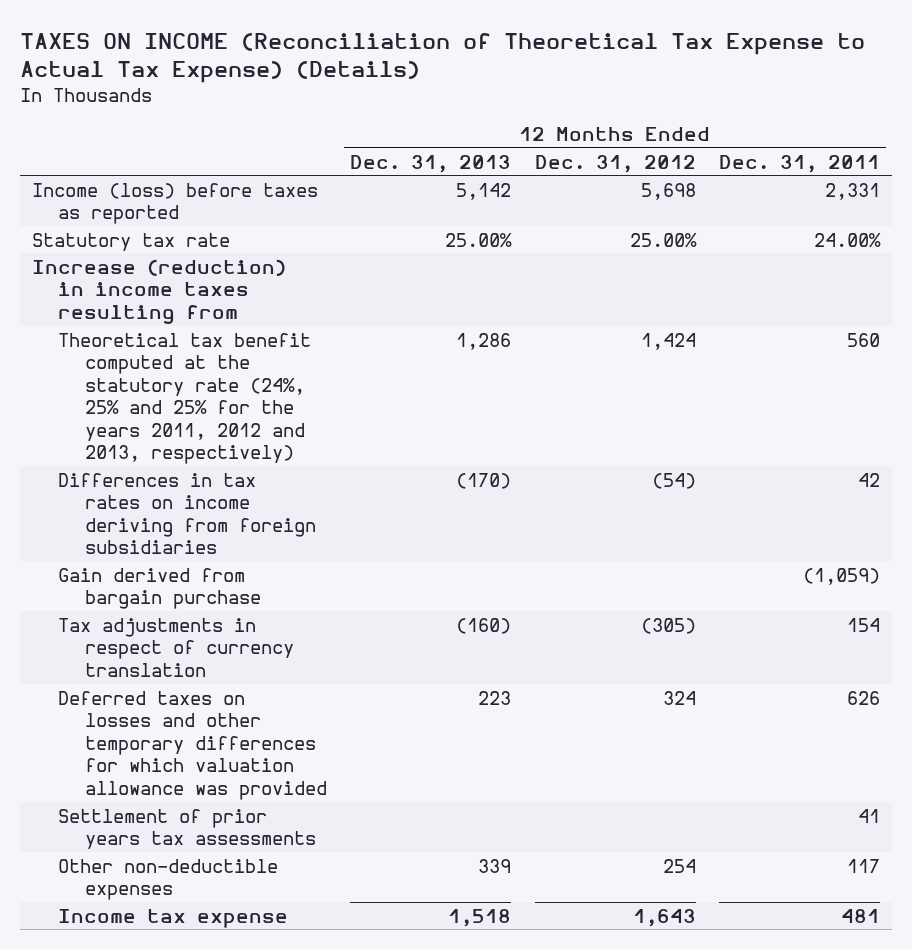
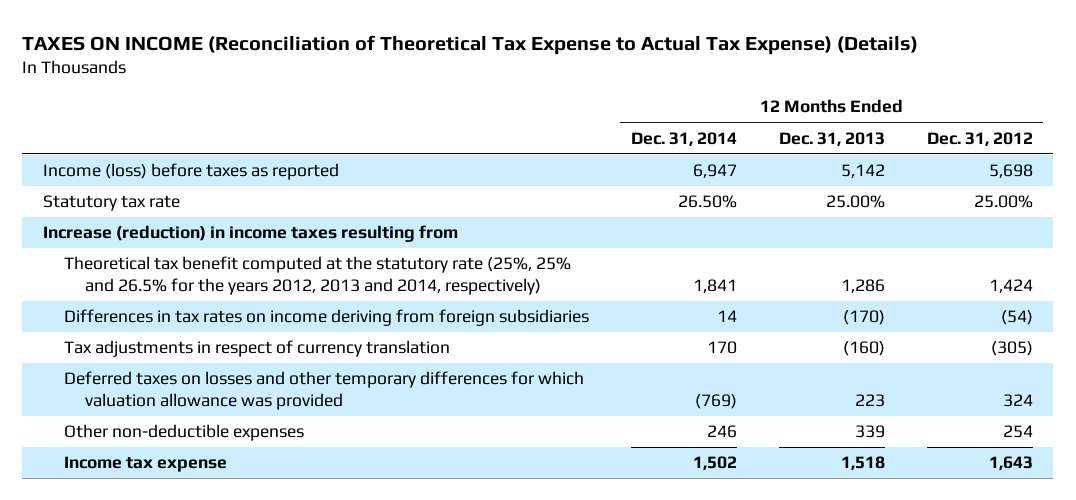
[719,154,881,173] Dec. 31, 2011 -> none
none -> [630,131,737,146] Dec. 31, 2014
[58,332,312,465] Theoretical tax benefit computed at the statutory rate (24%, 25% and 25% for the years 2011, 2012 and 2013, respectively) -> [64,256,572,296] Theoretical tax benefit computed at the statutory rate (25%, 25% and 26.5% for the years 2012, 2013 and 2014, respectively)
[58,567,261,610] Gain derived from bargain purchase -> none
[58,808,316,850] Settlement of prior years tax assessments -> none

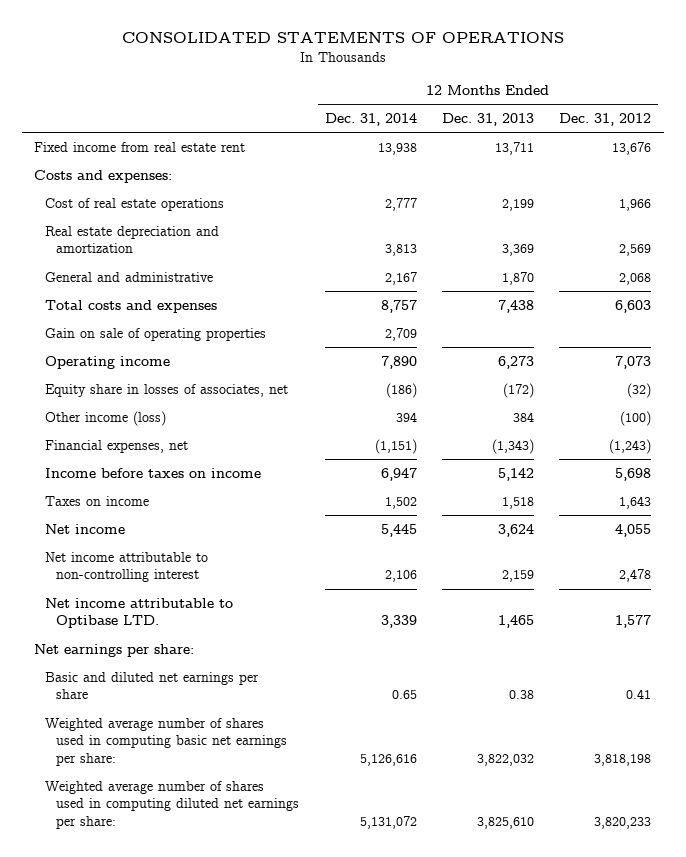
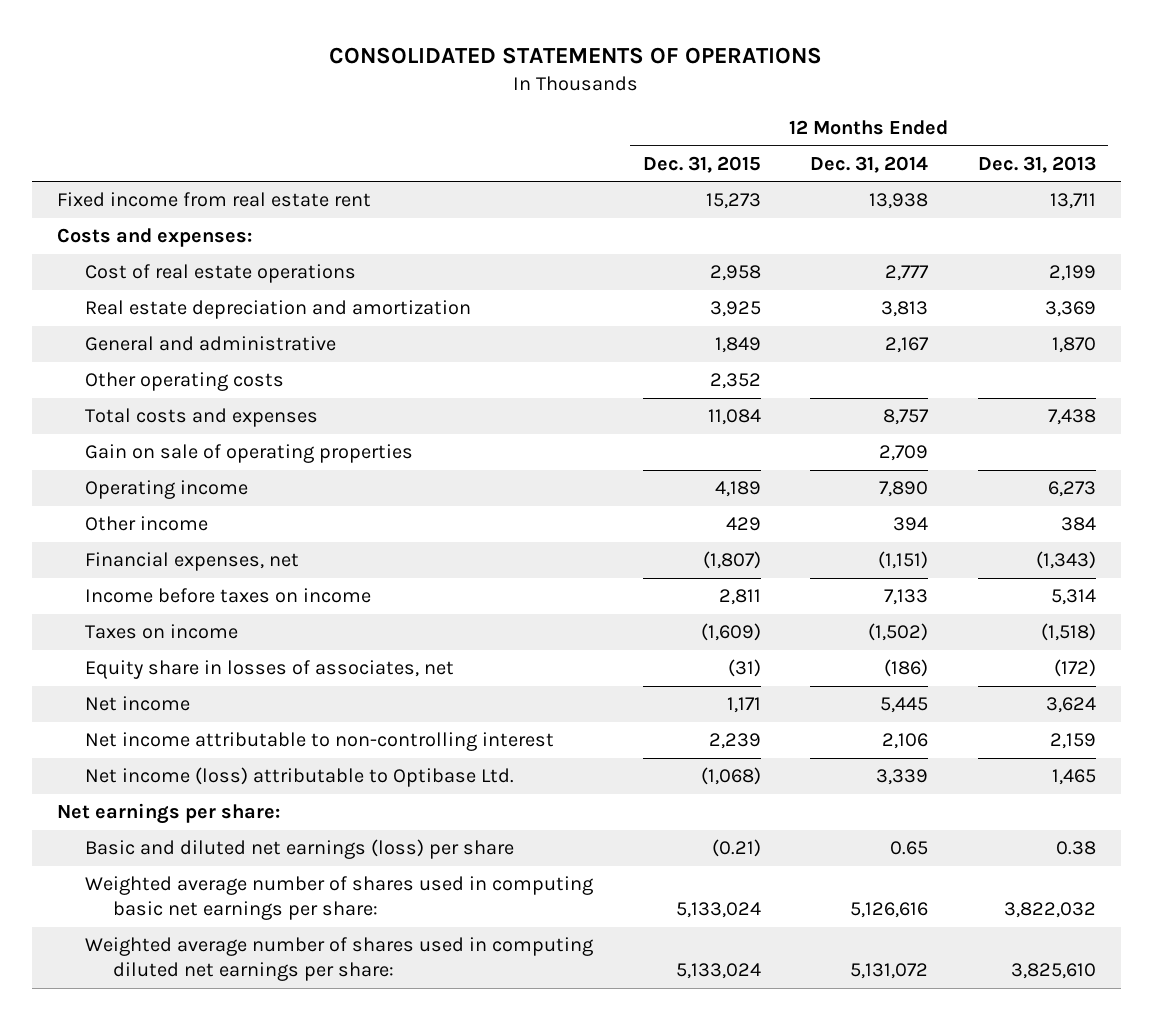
[559,113,652,127] Dec. 31, 2012 -> none
none -> [642,155,761,173] Dec. 31, 2015
none -> [85,372,285,392] Other operating costs
[45,410,167,426] Other income (loss) -> [85,516,209,532] Other income
[380,467,417,481] 6,947 -> [884,589,929,606] 7,133
[497,467,534,481] 5,142 -> [1050,589,1096,606] 5,314
[384,496,417,509] 1,502 -> [868,623,929,642] (1,502)
[501,496,534,509] 1,518 -> [1040,623,1096,642] (1,518)
[45,383,289,397] Equity share in losses of associates, net -> [85,660,455,680] Equity share in losses of associates, net
[45,597,234,629] Net income attributable to Optibase LTD. -> [85,767,515,788] Net income (loss) attributable to Optibase Ltd.
[45,671,260,700] Basic and diluted net earnings per share -> [85,839,515,860] Basic and diluted net earnings (loss) per share

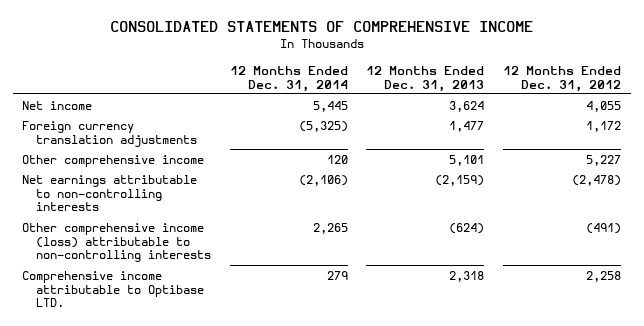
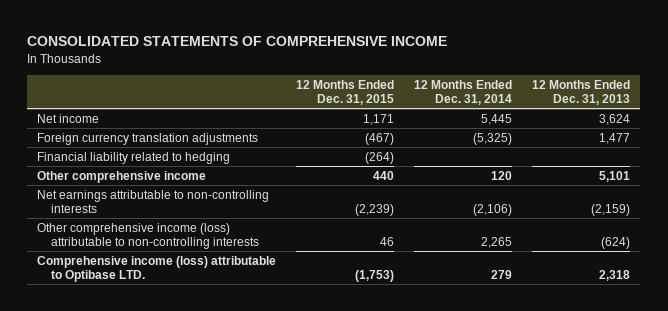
[503,65,622,92] 12 Months Ended Dec. 31, 2012 -> none
none -> [296,79,395,105] 12 Months Ended Dec. 31, 2015
none -> [37,151,231,164] Financial liability related to hedging
[22,270,204,308] Comprehensive income attributable to Optibase LTD. -> [37,255,277,282] Comprehensive income (loss) attributable to Optibase LTD.

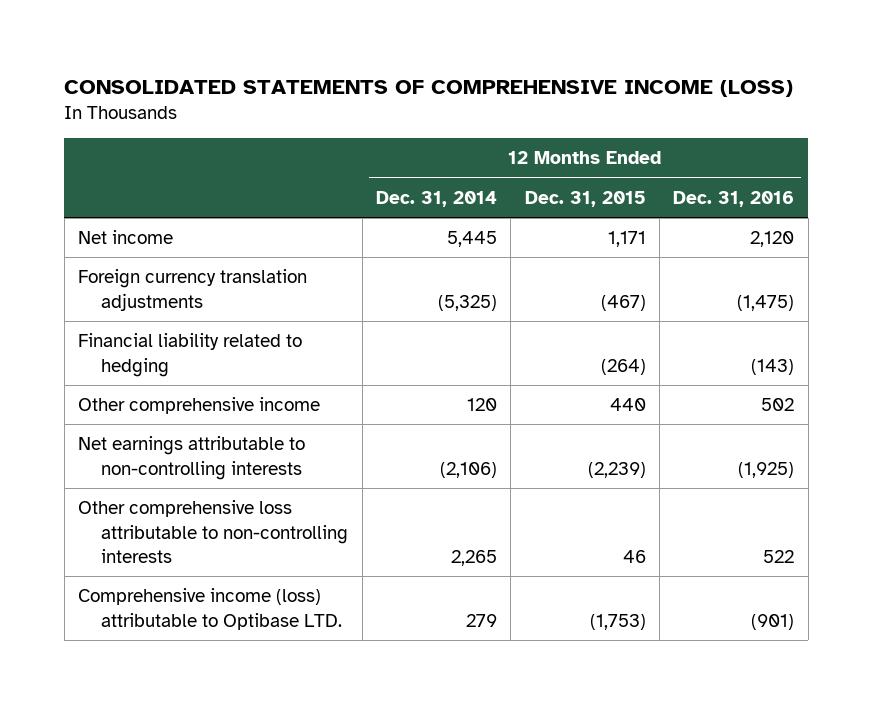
[27,36,448,47] CONSOLIDATED STATEMENTS OF COMPREHENSIVE INCOME -> [64,79,794,97] CONSOLIDATED STATEMENTS OF COMPREHENSIVE INCOME (LOSS)
[532,79,631,105] 12 Months Ended Dec. 31, 2013 -> none
none -> [673,190,795,207] Dec. 31, 2016
[37,222,260,249] Other comprehensive income (loss) attributable to non-controlling interests -> [77,500,349,564] Other comprehensive loss attributable to non-controlling interests

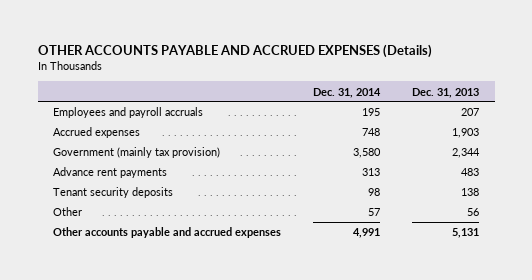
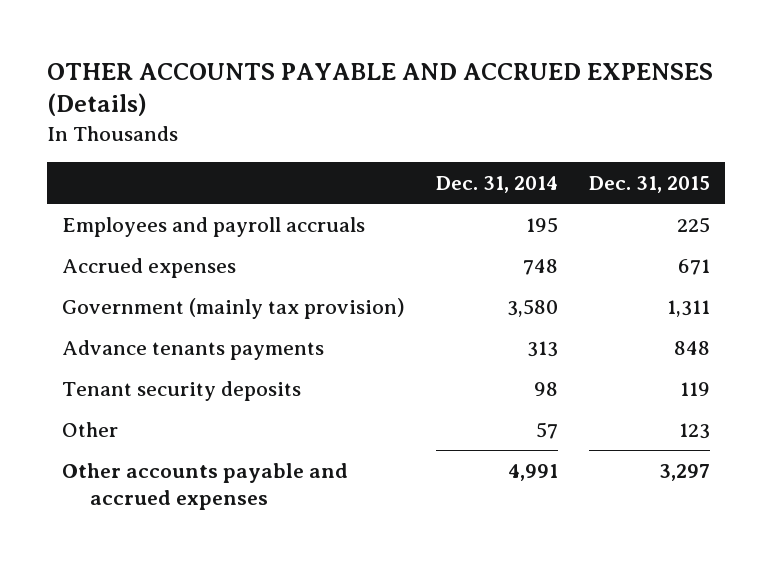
[411,87,479,98] Dec. 31, 2013 -> none
none -> [588,175,710,193] Dec. 31, 2015
[53,167,168,179] Advance rent payments -> [62,339,325,360] Advance tenants payments

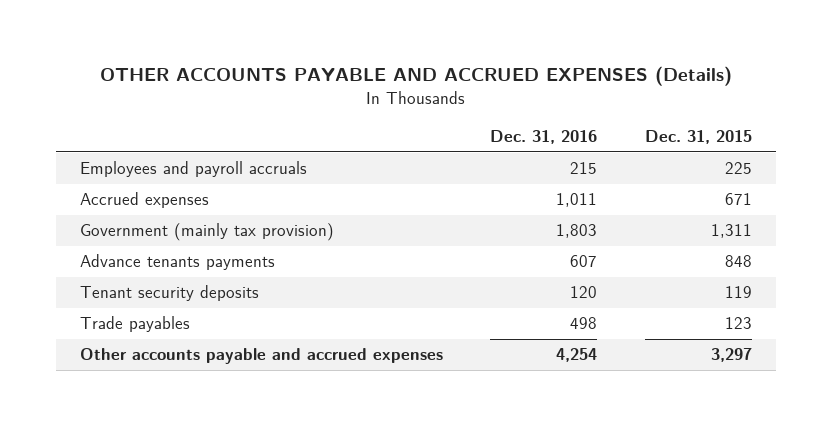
[436,175,559,193] Dec. 31, 2014 -> none
none -> [490,129,598,144] Dec. 31, 2016
[62,421,119,437] Other -> [79,316,190,333] Trade payables

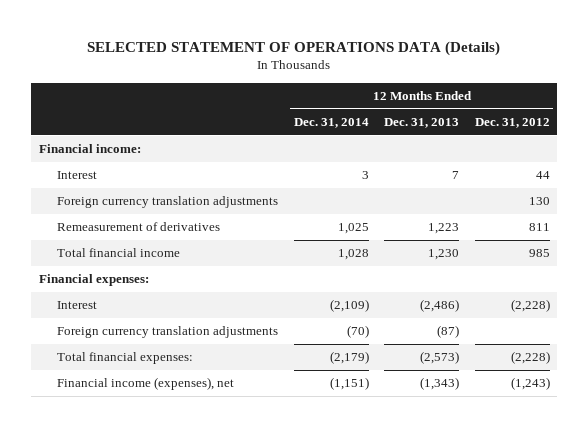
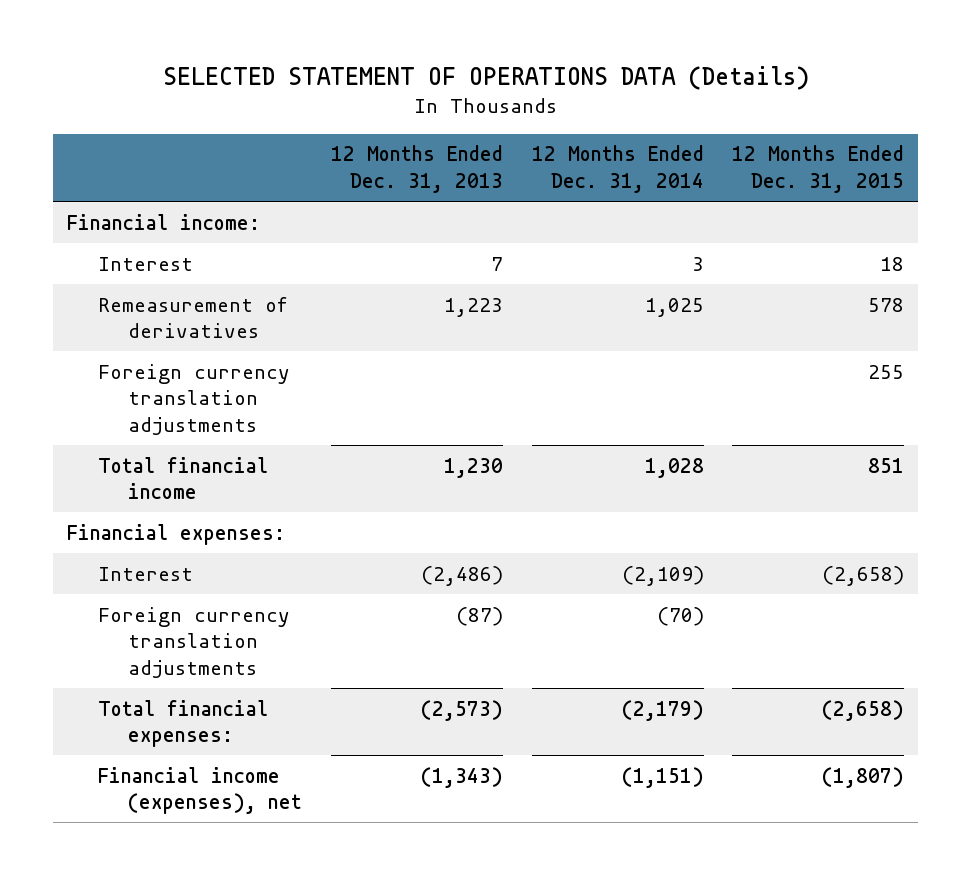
[474,117,550,128] Dec. 31, 2012 -> none
none -> [732,145,905,193] 12 Months Ended Dec. 31, 2015
[57,196,279,209] Foreign currency translation adjustments -> [97,363,290,436] Foreign currency translation adjustments

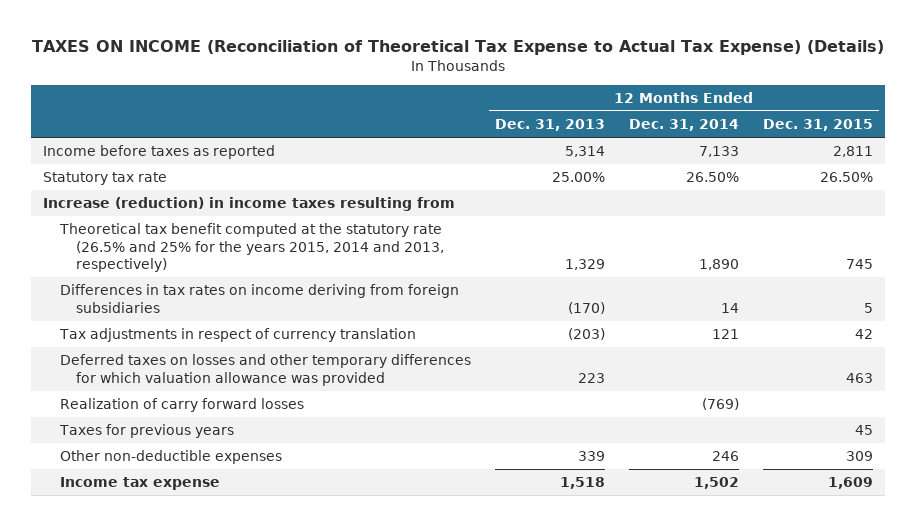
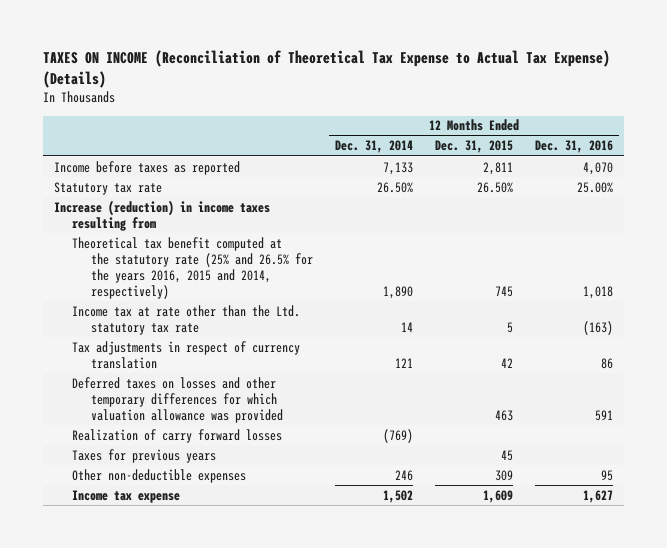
[494,119,605,132] Dec. 31, 2013 -> none
none -> [535,140,614,154] Dec. 31, 2016
[58,223,445,273] Theoretical tax benefit computed at the statutory rate (26.5% and 25% for the years 2015, 2014 and 2013, respectively) -> [72,236,313,299] Theoretical tax benefit computed at the statutory rate (25% and 26.5% for the years 2016, 2015 and 2014, respectively)
[59,284,459,313] Differences in tax rates on income deriving from foreign subsidiaries -> [72,304,301,335] Income tax at rate other than the Ltd. statutory tax rate

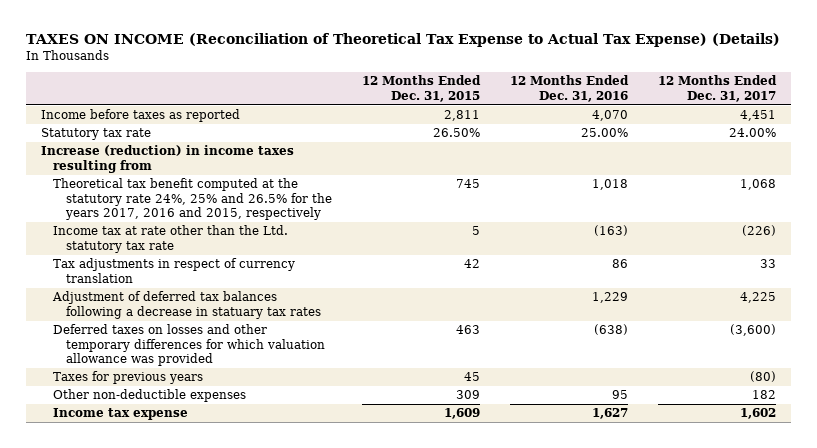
[334,140,413,154] Dec. 31, 2014 -> none
none -> [657,75,777,102] 12 Months Ended Dec. 31, 2017
[72,236,313,299] Theoretical tax benefit computed at the statutory rate (25% and 26.5% for the years 2016, 2015 and 2014, respectively) -> [53,178,332,221] Theoretical tax benefit computed at the statutory rate 24%, 25% and 26.5% for the years 2017, 2016 and 2015, respectively
[72,428,283,443] Realization of carry forward losses -> none
none -> [52,291,321,319] Adjustment of deferred tax balances following a decrease in statuary tax rates
[595,409,614,421] 591 -> [593,324,628,336] (638)

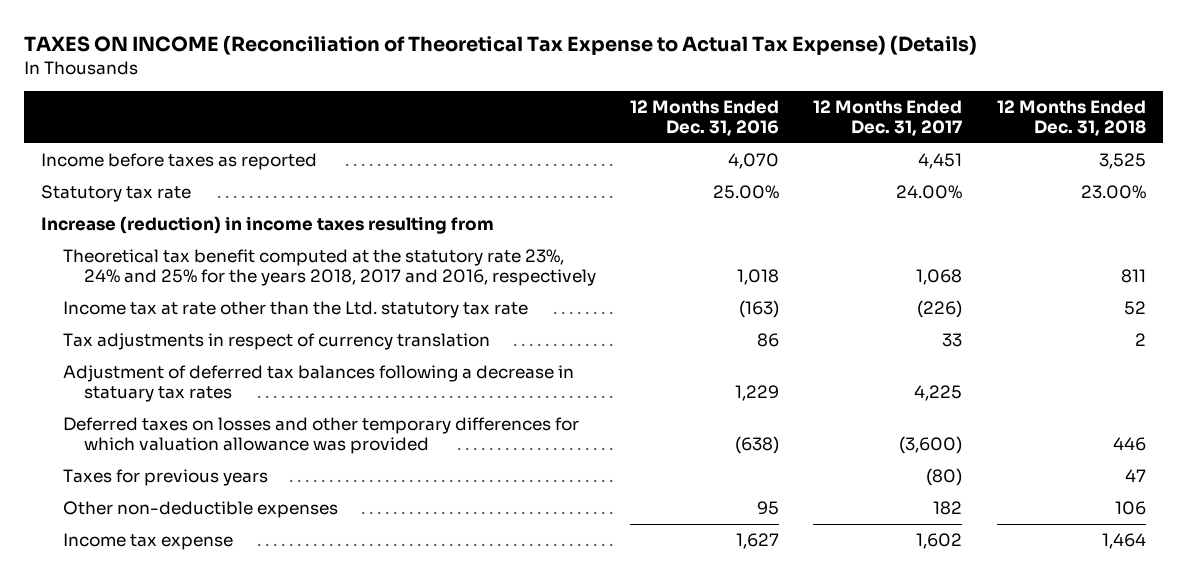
[361,75,481,102] 12 Months Ended Dec. 31, 2015 -> none
none -> [996,100,1146,137] 12 Months Ended Dec. 31, 2018
[53,178,332,221] Theoretical tax benefit computed at the statutory rate 24%, 25% and 26.5% for the years 2017, 2016 and 2015, respectively -> [62,249,597,287] Theoretical tax benefit computed at the statutory rate 23%, 24% and 25% for the years 2018, 2017 and 2016, respectively

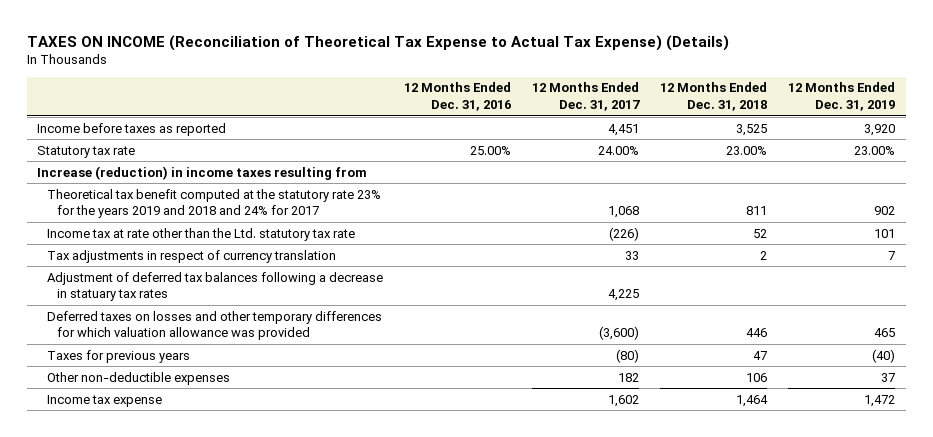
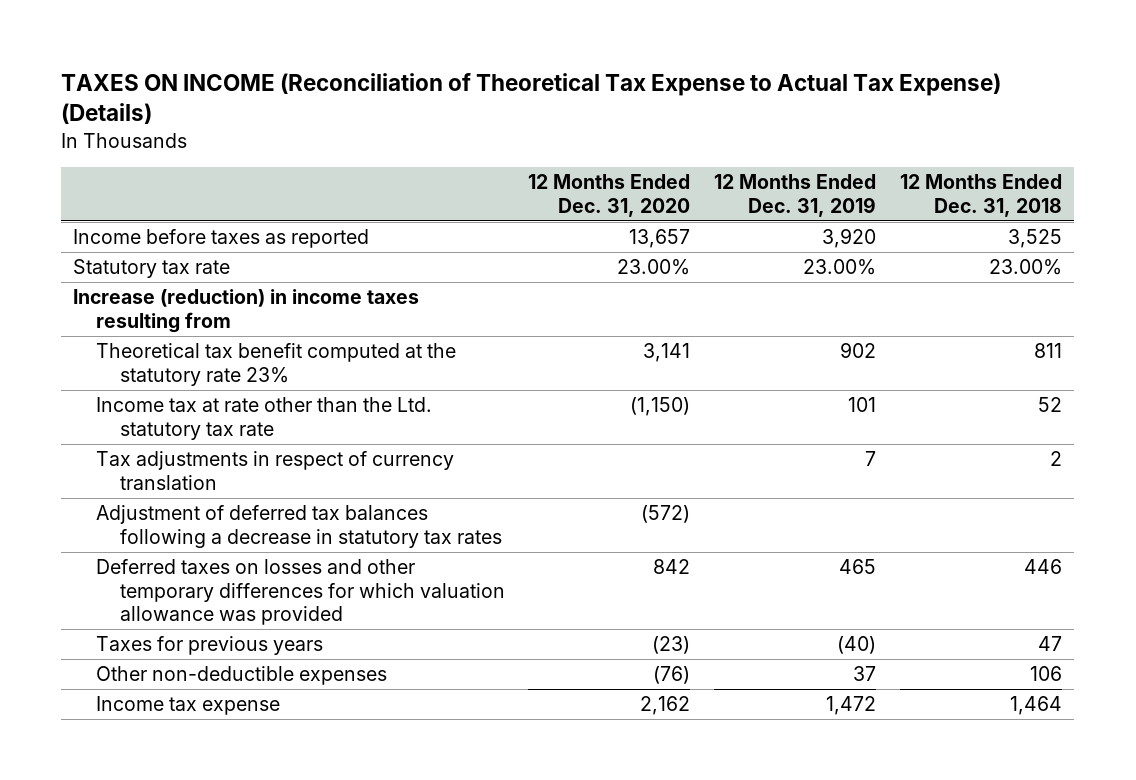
[404,82,512,112] 12 Months Ended Dec. 31, 2016 -> none
[532,82,641,112] 12 Months Ended Dec. 31, 2017 -> none
none -> [528,174,691,217] 12 Months Ended Dec. 31, 2020
[47,188,382,219] Theoretical tax benefit computed at the statutory rate 23% for the years 2019 and 2018 and 24% for 2017 -> [96,343,457,386] Theoretical tax benefit computed at the statutory rate 23%
[47,271,384,302] Adjustment of deferred tax balances following a decrease in statuary tax rates -> [96,505,502,548] Adjustment of deferred tax balances following a decrease in statutory tax rates

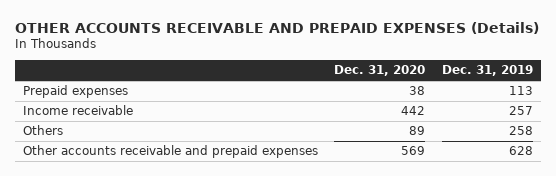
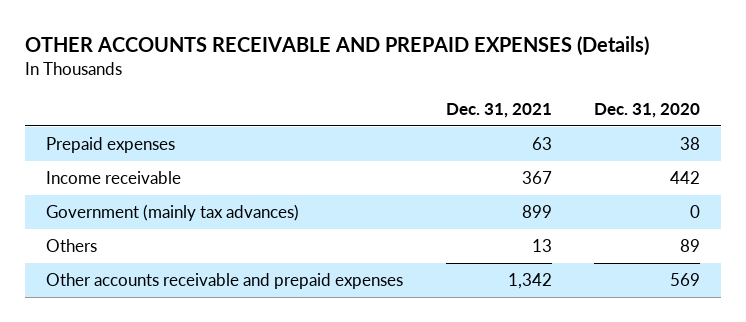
[441,65,533,77] Dec. 31, 2019 -> none
none -> [445,103,552,119] Dec. 31, 2021
none -> [46,204,300,222] Government (mainly tax advances)

